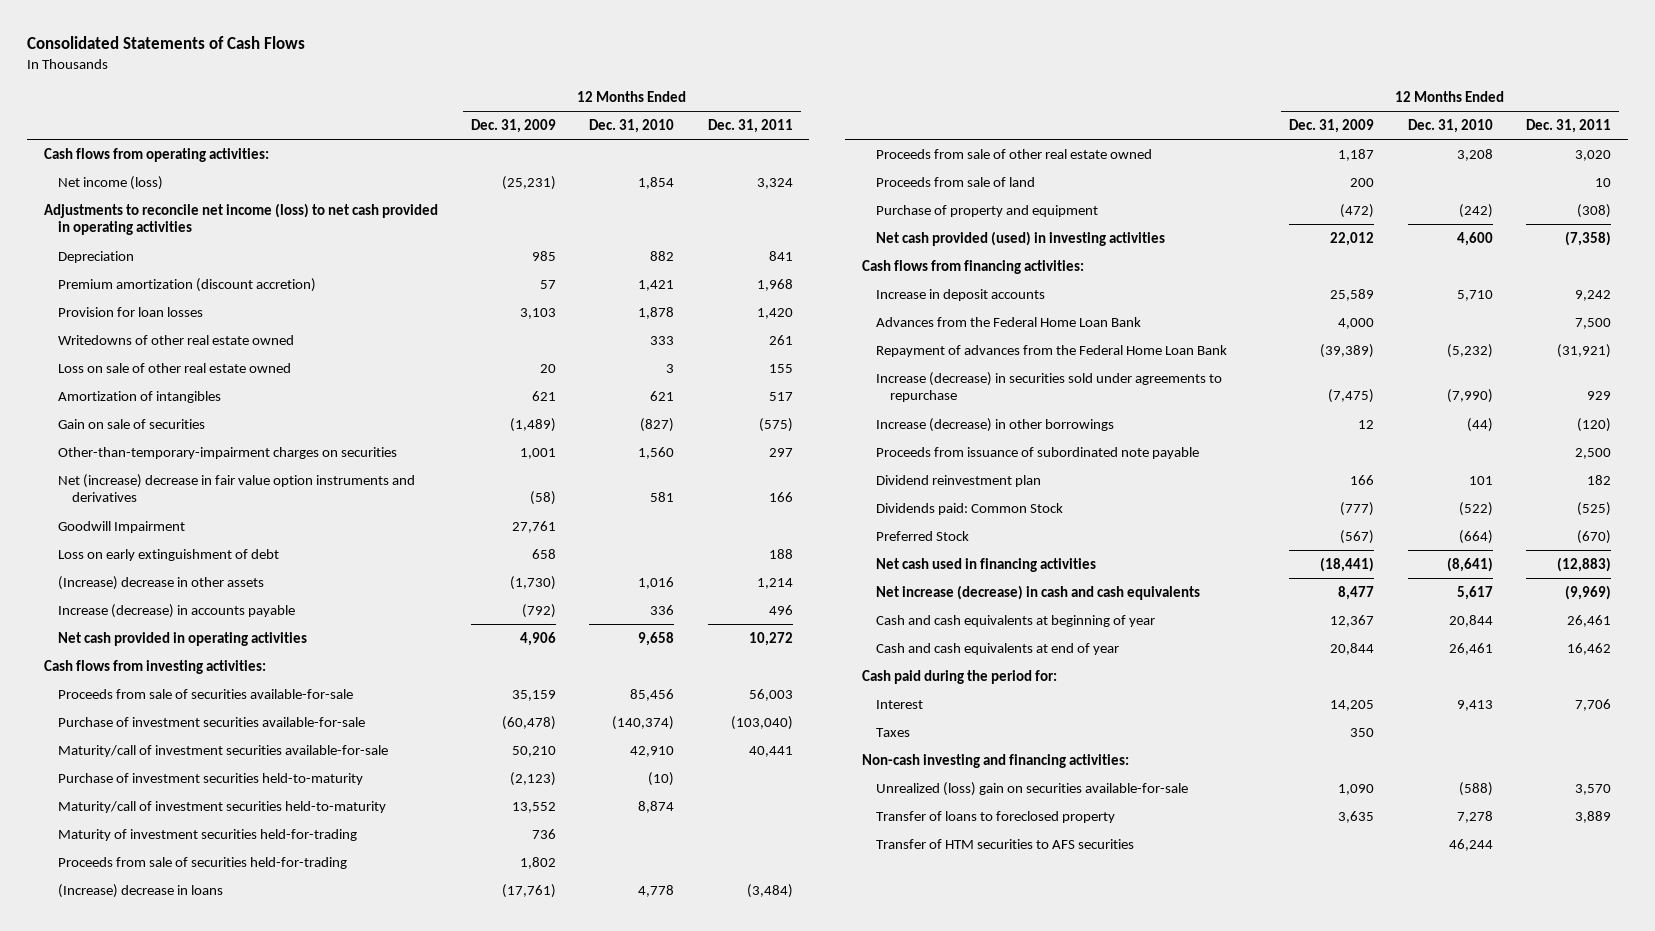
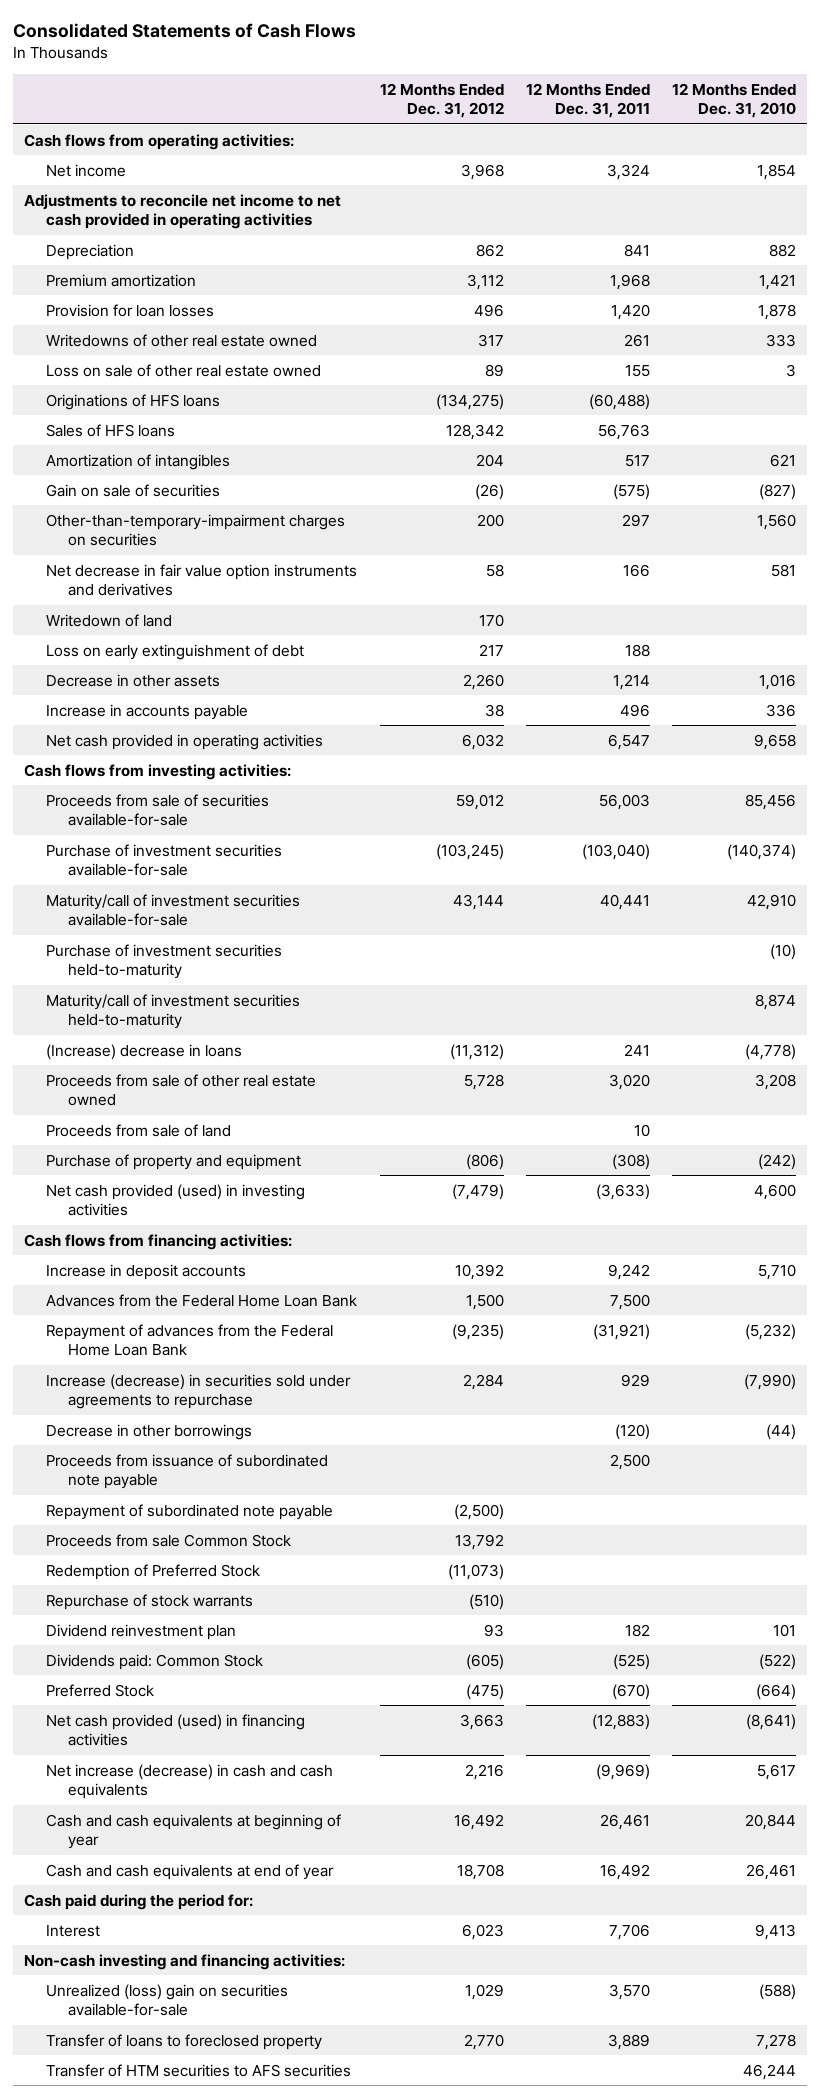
[471,118,557,133] Dec. 31, 2009 -> none
none -> [379,82,504,119] 12 Months Ended Dec. 31, 2012
[57,175,163,190] Net income (loss) -> [46,163,127,177] Net income
[43,202,438,236] Adjustments to reconcile net income (loss) to net cash provided in operating activities -> [24,193,342,230] Adjustments to reconcile net income to net cash provided in operating activities
[57,277,316,292] Premium amortization (discount accretion) -> [46,273,197,287] Premium amortization
none -> [46,393,221,410] Originations of HFS loans
none -> [46,423,176,437] Sales of HFS loans
[57,520,185,533] Goodwill Impairment -> none
[57,473,415,503] Net (increase) decrease in fair value option instruments and derivatives -> [46,563,358,597] Net decrease in fair value option instruments and derivatives
none -> [46,613,173,627] Writedown of land
[57,575,264,590] (Increase) decrease in other assets -> [46,673,221,687] Decrease in other assets
[57,603,295,618] Increase (decrease) in accounts payable -> [46,703,249,720] Increase in accounts payable
[748,631,793,646] 10,272 -> [607,733,650,750] 6,547
[57,828,357,841] Maturity of investment securities held-for-trading -> none
[57,856,347,869] Proceeds from sale of securities held-for-trading -> none
[638,884,675,897] 4,778 -> [745,1043,797,1060] (4,778)
[746,883,793,898] (3,484) -> [623,1043,650,1056] 241
[1565,230,1612,246] (7,358) -> [595,1183,650,1200] (3,633)
[875,417,1114,432] Increase (decrease) in other borrowings -> [46,1423,253,1440] Decrease in other borrowings
none -> [46,1503,334,1520] Repayment of subordinated note payable
none -> [46,1533,292,1547] Proceeds from sale Common Stock
none -> [46,1563,261,1580] Redemption of Preferred Stock
none -> [46,1593,254,1610] Repurchase of stock warrants
[875,557,1096,572] Net cash used in financing activities -> [46,1713,306,1747] Net cash provided (used) in financing activities
[1567,642,1612,655] 16,462 -> [599,1863,650,1880] 16,492
[875,727,910,737] Taxes -> none

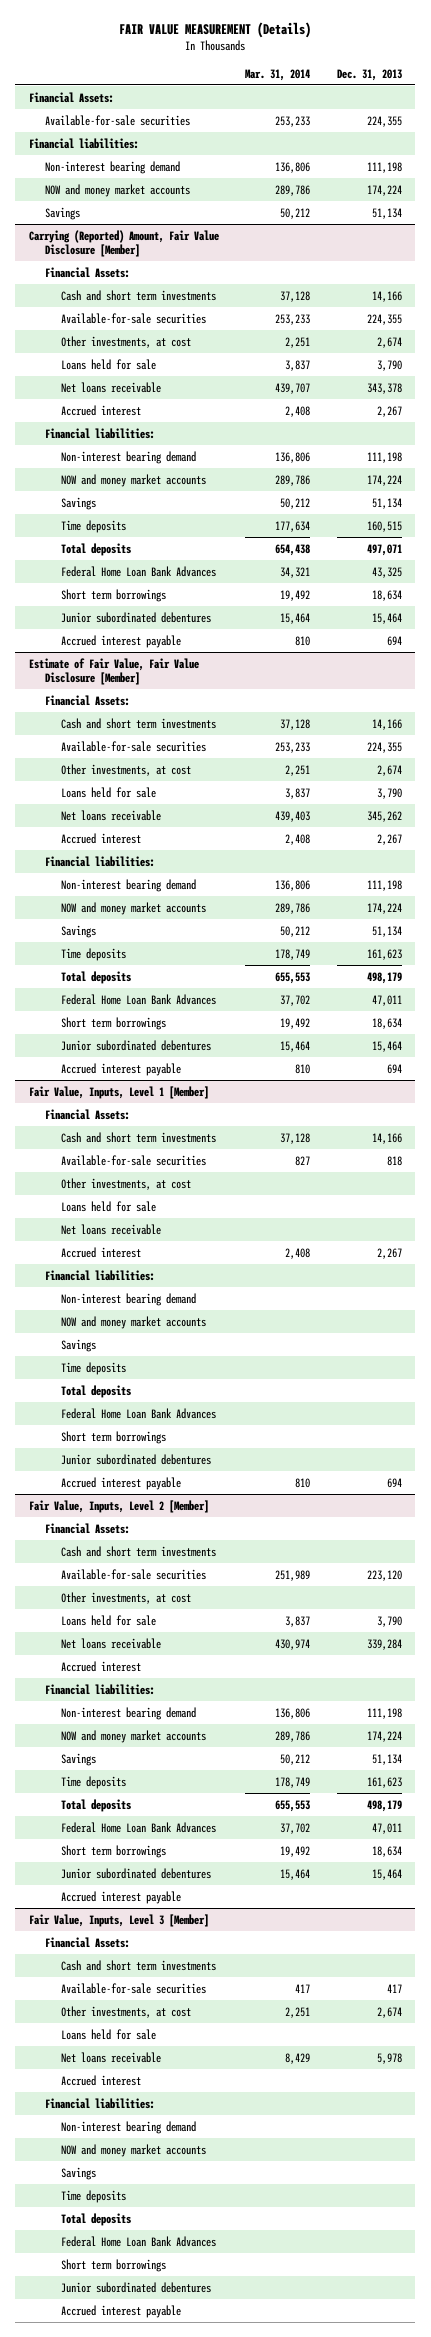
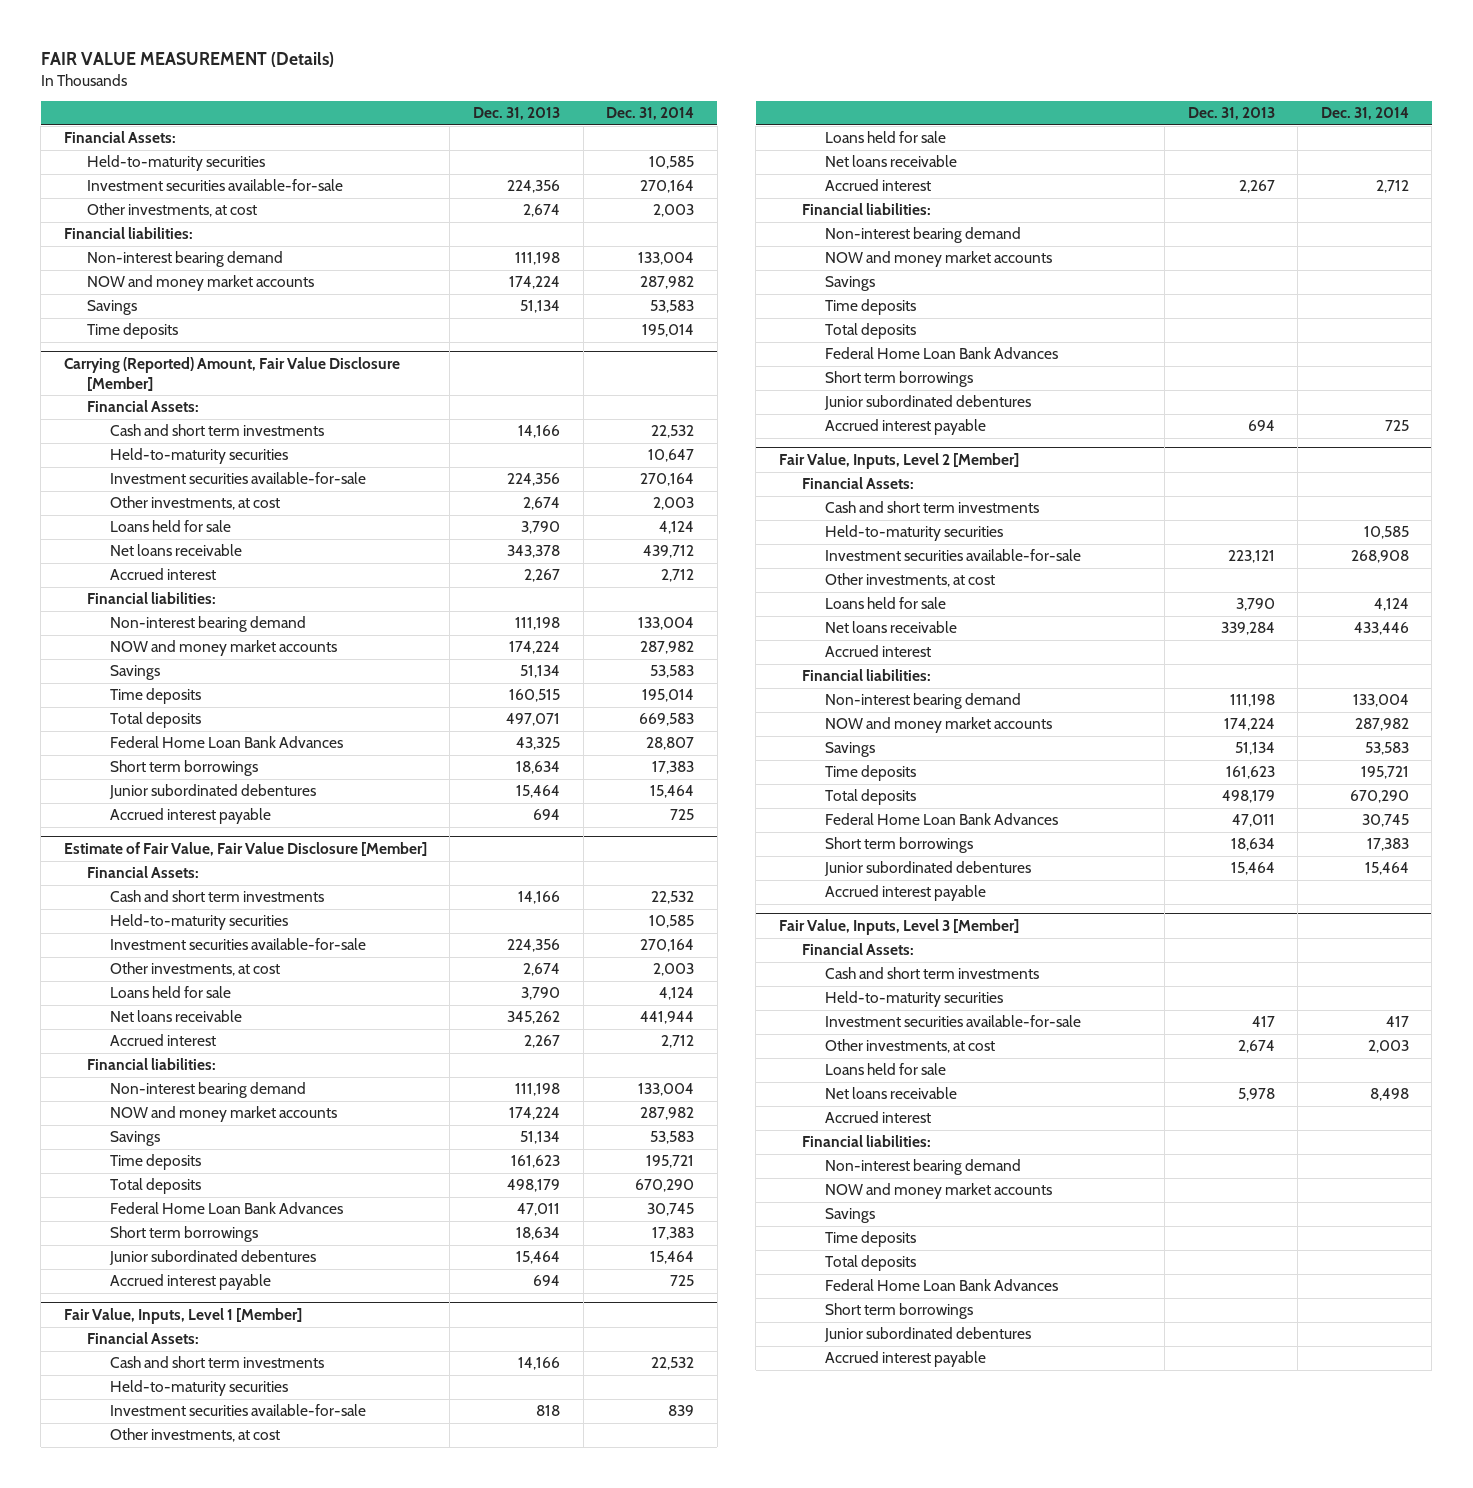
[245,68,311,81] Mar. 31, 2014 -> none
none -> [606,107,695,121] Dec. 31, 2014
none -> [86,155,265,172] Held-to-maturity securities
[44,114,190,126] Available-for-sale securities -> [86,179,343,192] Investment securities available-for-sale
[367,115,403,127] 224,355 -> [507,180,561,194] 224,356
none -> [86,203,257,218] Other investments, at cost
none -> [86,323,178,340] Time deposits
none -> [109,448,288,465] Held-to-maturity securities
[60,312,206,324] Available-for-sale securities -> [109,472,366,485] Investment securities available-for-sale
[367,313,403,325] 224,355 -> [507,473,561,487] 224,356
none -> [109,914,288,931] Held-to-maturity securities
[60,740,206,752] Available-for-sale securities -> [109,938,366,951] Investment securities available-for-sale
[367,741,403,753] 224,355 -> [507,939,561,953] 224,356
none -> [109,1380,288,1397] Held-to-maturity securities
[60,1154,206,1166] Available-for-sale securities -> [109,1404,366,1417] Investment securities available-for-sale
none -> [824,525,1003,542] Held-to-maturity securities
[60,1568,206,1580] Available-for-sale securities -> [824,549,1081,562] Investment securities available-for-sale
[367,1569,403,1581] 223,120 -> [1227,550,1275,564] 223,121
none -> [824,991,1003,1008] Held-to-maturity securities
[60,1982,206,1994] Available-for-sale securities -> [824,1015,1081,1028] Investment securities available-for-sale

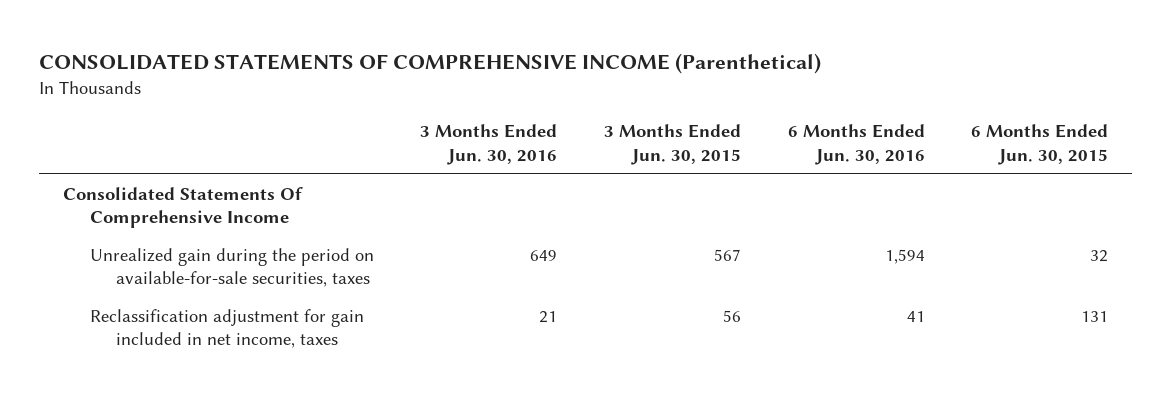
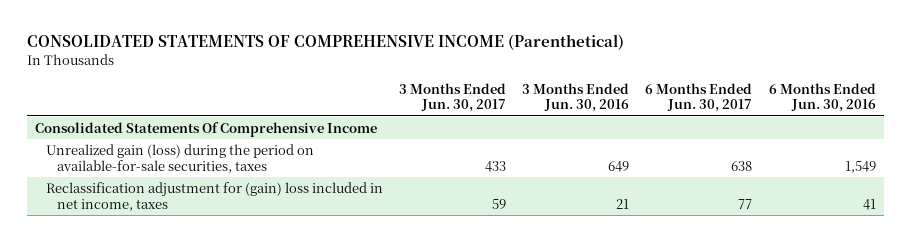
[603,124,741,165] 3 Months Ended Jun. 30, 2015 -> none
[971,124,1109,165] 6 Months Ended Jun. 30, 2015 -> none
none -> [398,82,506,113] 3 Months Ended Jun. 30, 2017
none -> [645,82,753,113] 6 Months Ended Jun. 30, 2017
[89,247,374,288] Unrealized gain during the period on available-for-sale securities, taxes -> [45,143,314,173] Unrealized gain (loss) during the period on available-for-sale securities, taxes
[884,248,925,264] 1,594 -> [844,160,876,173] 1,549
[89,308,364,349] Reclassification adjustment for gain included in net income, taxes -> [45,181,383,211] Reclassification adjustment for (gain) loss included in net income, taxes

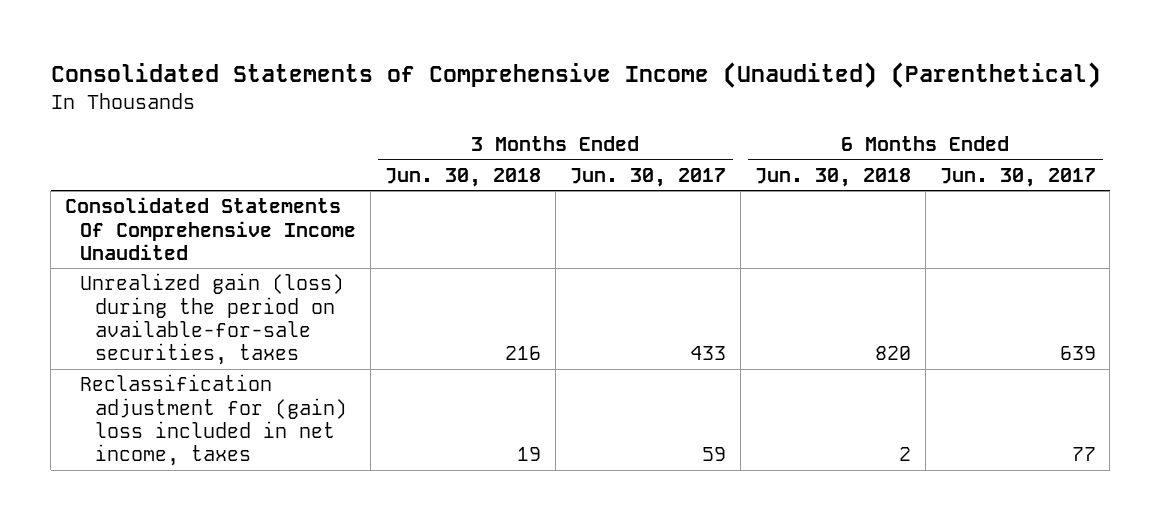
[26,33,624,50] CONSOLIDATED STATEMENTS OF COMPREHENSIVE INCOME (Parenthetical) -> [50,61,1101,88] Consolidated Statements of Comprehensive Income (Unaudited) (Parenthetical)
[522,82,630,113] 3 Months Ended Jun. 30, 2016 -> none
[768,82,876,113] 6 Months Ended Jun. 30, 2016 -> none
none -> [385,167,542,187] Jun. 30, 2018
none -> [754,167,911,187] Jun. 30, 2018
[34,121,377,137] Consolidated Statements Of Comprehensive Income -> [65,197,357,261] Consolidated Statements Of Comprehensive Income Unaudited
[731,160,753,171] 638 -> [1059,346,1096,361] 639

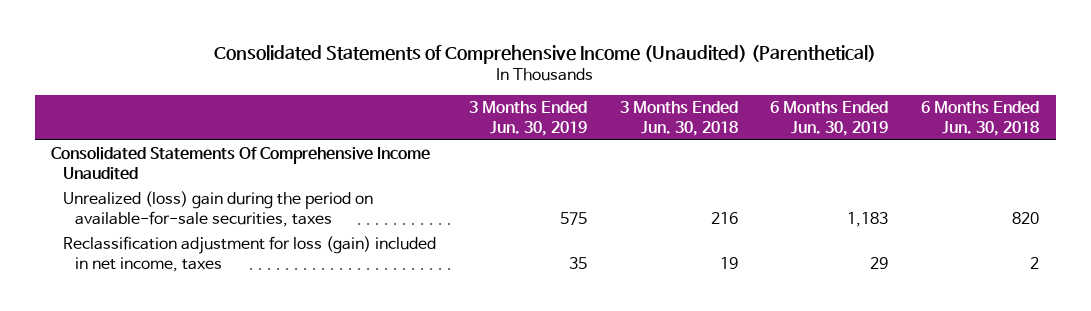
[569,167,726,187] Jun. 30, 2017 -> none
[939,167,1096,187] Jun. 30, 2017 -> none
none -> [468,101,587,136] 3 Months Ended Jun. 30, 2019
none -> [770,101,889,136] 6 Months Ended Jun. 30, 2019
[80,273,345,366] Unrealized gain (loss) during the period on available-for-sale securities, taxes -> [63,191,374,227] Unrealized (loss) gain during the period on available-for-sale securities, taxes
[80,374,348,467] Reclassification adjustment for (gain) loss included in net income, taxes -> [63,236,437,272] Reclassification adjustment for loss (gain) included in net income, taxes

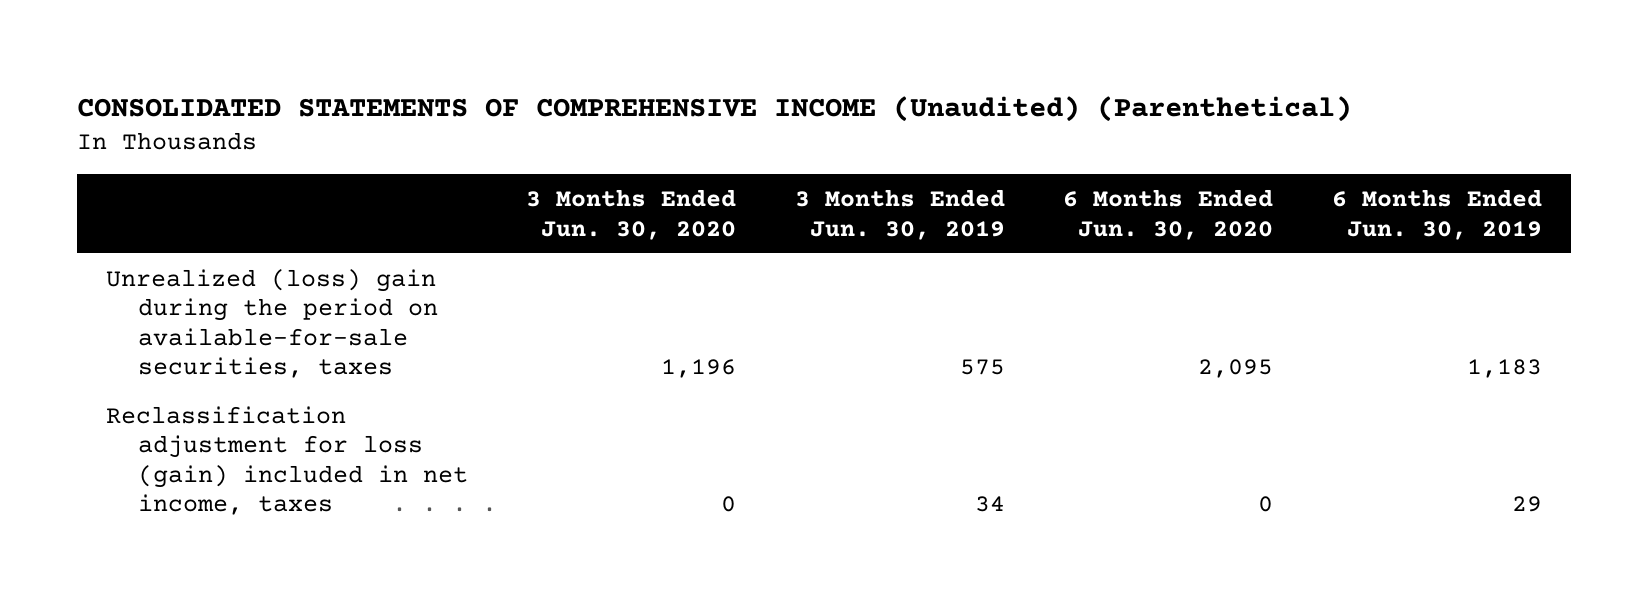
[214,44,877,64] Consolidated Statements of Comprehensive Income (Unaudited) (Parenthetical) -> [76,95,1352,122] CONSOLIDATED STATEMENTS OF COMPREHENSIVE INCOME (Unaudited) (Parenthetical)
[619,101,738,136] 3 Months Ended Jun. 30, 2018 -> none
[921,101,1040,136] 6 Months Ended Jun. 30, 2018 -> none
none -> [526,189,737,240] 3 Months Ended Jun. 30, 2020
none -> [1063,189,1274,240] 6 Months Ended Jun. 30, 2020
[51,146,431,180] Consolidated Statements Of Comprehensive Income Unaudited -> none
[568,256,587,269] 35 -> [974,496,1005,513] 34

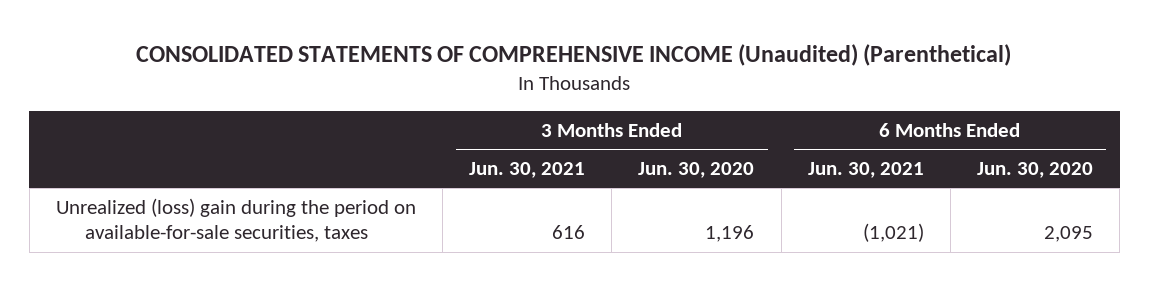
[794,189,1005,240] 3 Months Ended Jun. 30, 2019 -> none
[1331,189,1542,240] 6 Months Ended Jun. 30, 2019 -> none
none -> [469,161,586,178] Jun. 30, 2021
none -> [807,161,924,178] Jun. 30, 2021
[106,405,468,516] Reclassification adjustment for loss (gain) included in net income, taxes -> none

